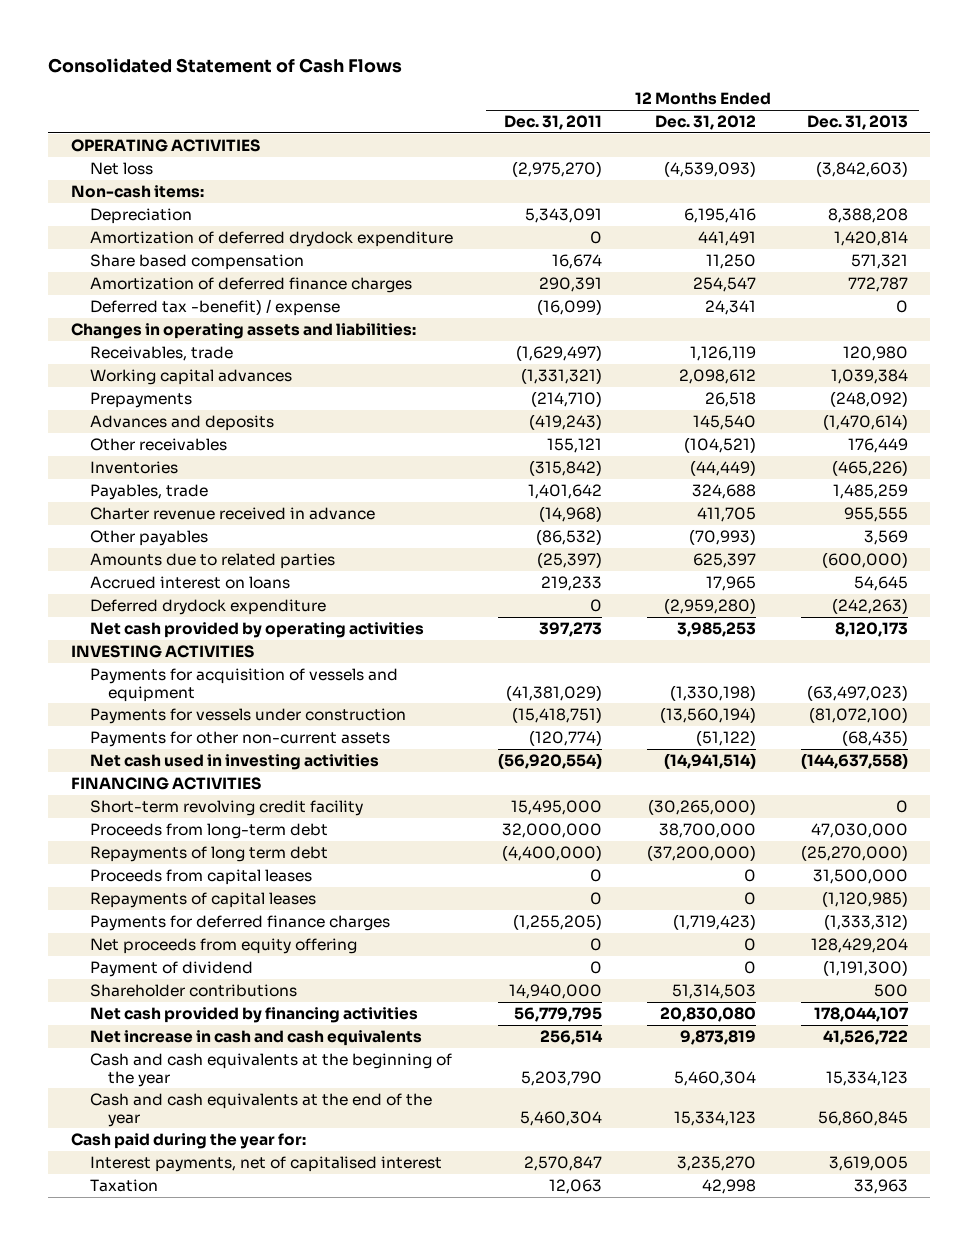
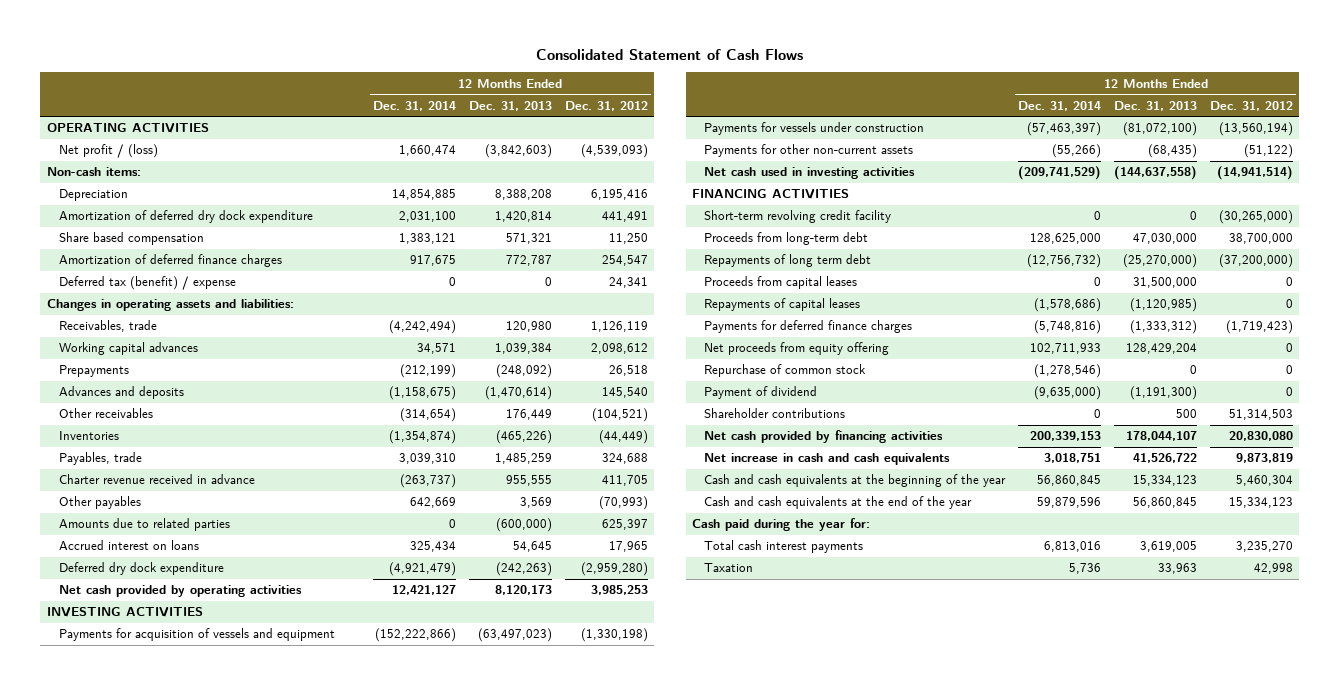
[503,115,602,131] Dec. 31, 2011 -> none
none -> [372,100,456,111] Dec. 31, 2014
[89,161,153,175] Net loss -> [59,144,159,159] Net profit / (loss)
[89,230,453,247] Amortization of deferred drydock expenditure -> [59,210,314,224] Amortization of deferred dry dock expenditure
[89,298,340,316] Deferred tax -benefit) / expense -> [59,276,237,291] Deferred tax (benefit) / expense
[89,598,326,615] Deferred drydock expenditure -> [59,562,225,576] Deferred dry dock expenditure
none -> [704,364,867,378] Repurchase of common stock
[89,1155,442,1172] Interest payments, net of capitalised interest -> [704,540,864,554] Total cash interest payments

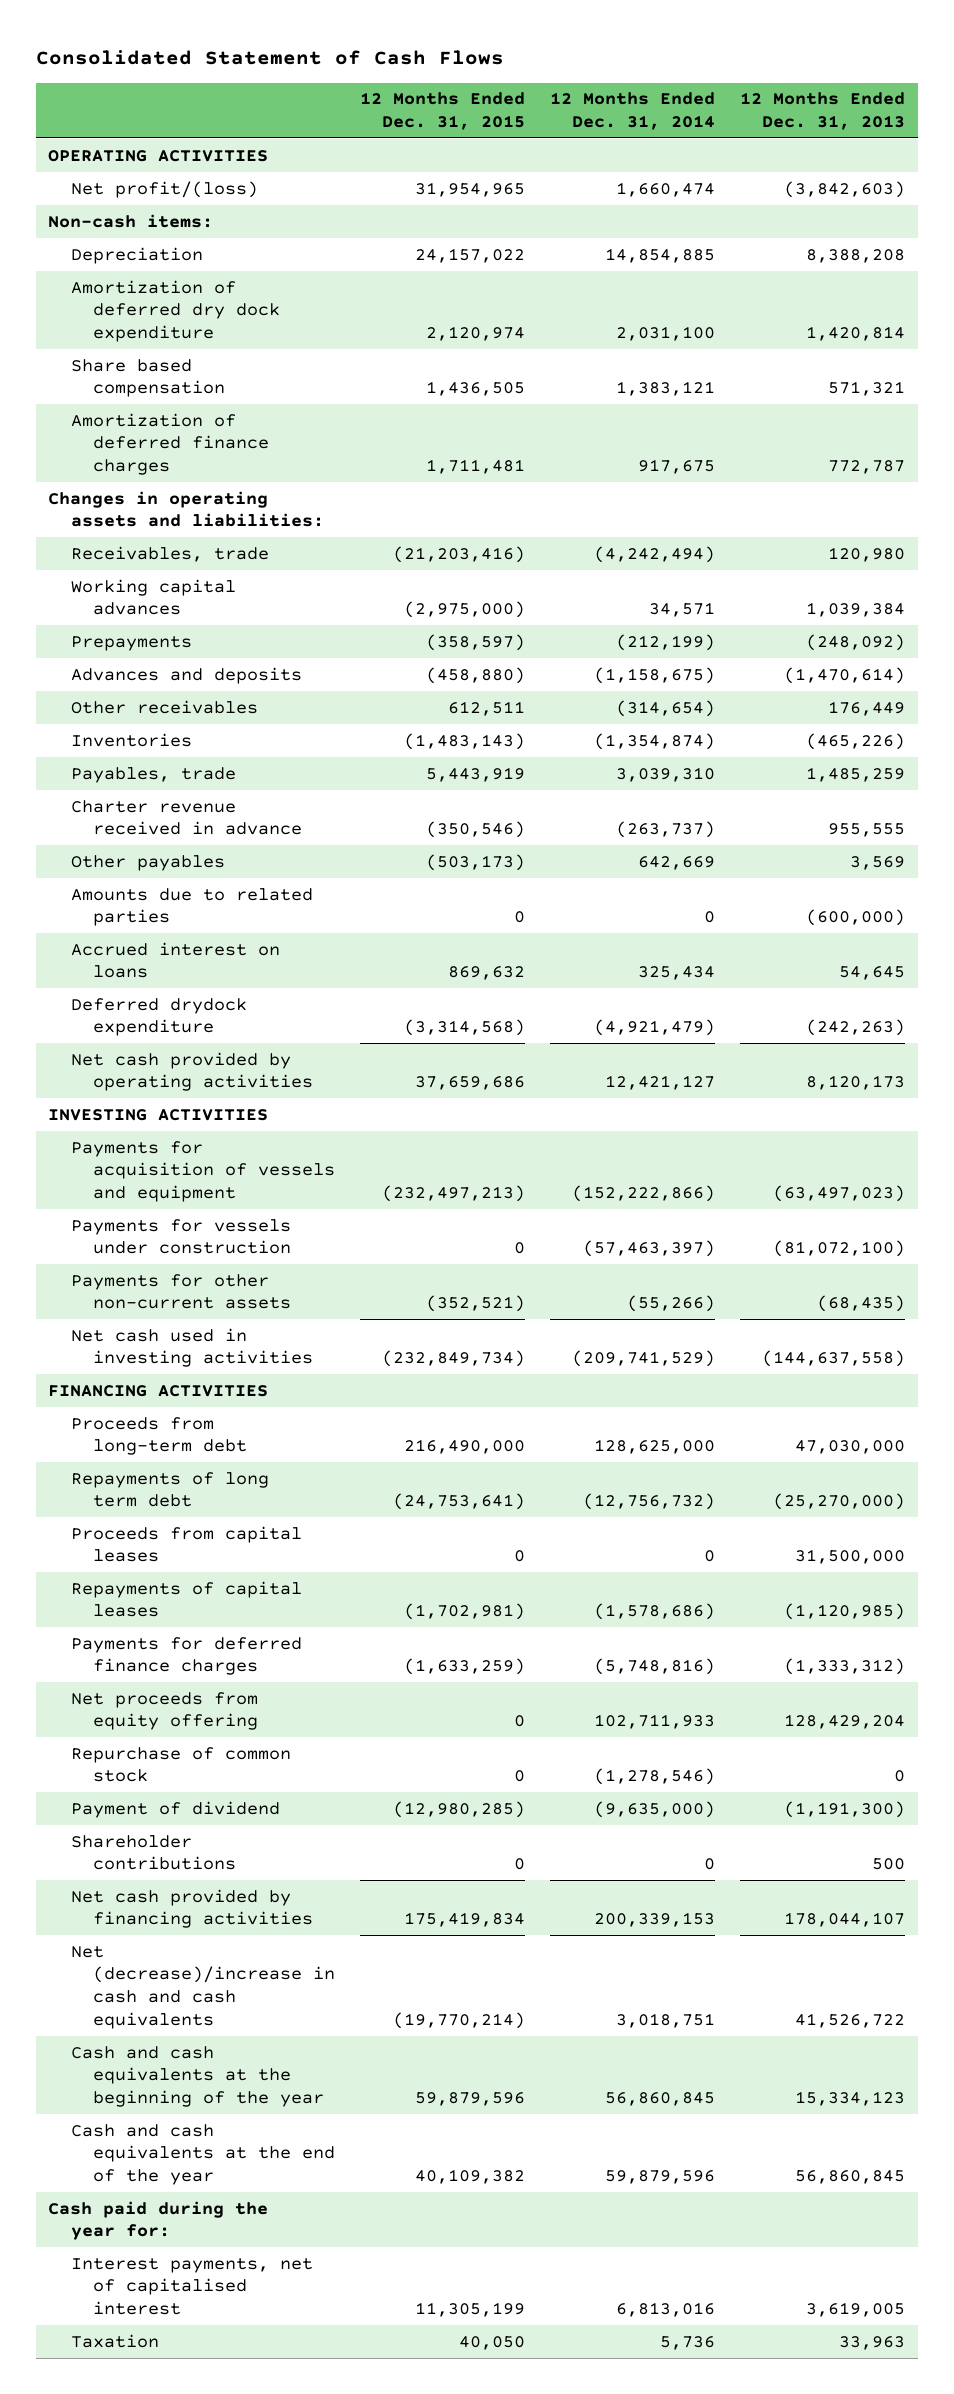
[564,100,648,111] Dec. 31, 2012 -> none
none -> [360,92,526,130] 12 Months Ended Dec. 31, 2015
[59,144,159,159] Net profit / (loss) -> [70,180,258,198] Net profit/(loss)
[59,276,237,291] Deferred tax (benefit) / expense -> none
[59,562,225,576] Deferred dry dock expenditure -> [70,997,247,1037] Deferred drydock expenditure
[704,210,892,224] Short-term revolving credit facility -> none
[704,453,951,466] Net increase in cash and cash equivalents -> [70,1945,336,2029] Net (decrease)/increase in cash and cash equivalents
[704,540,864,554] Total cash interest payments -> [70,2257,313,2316] Interest payments, net of capitalised interest

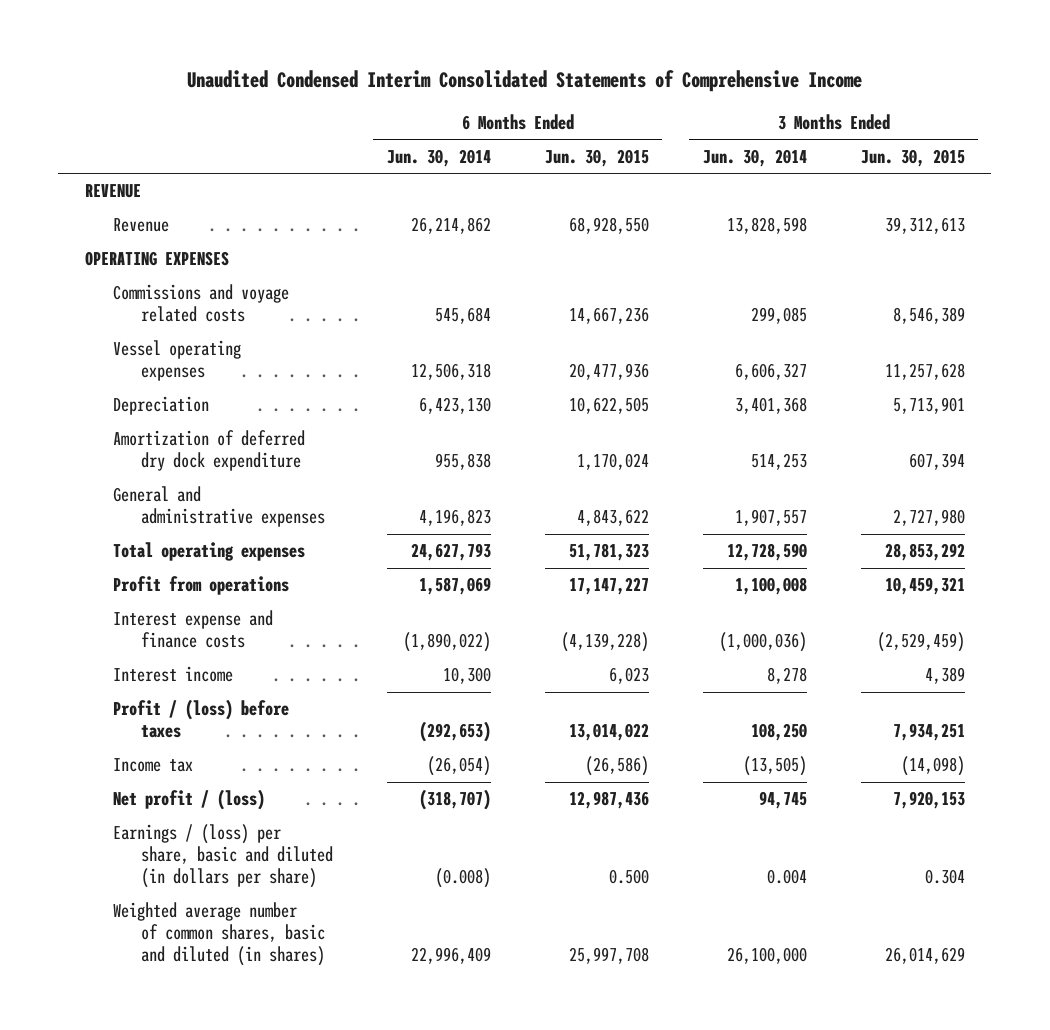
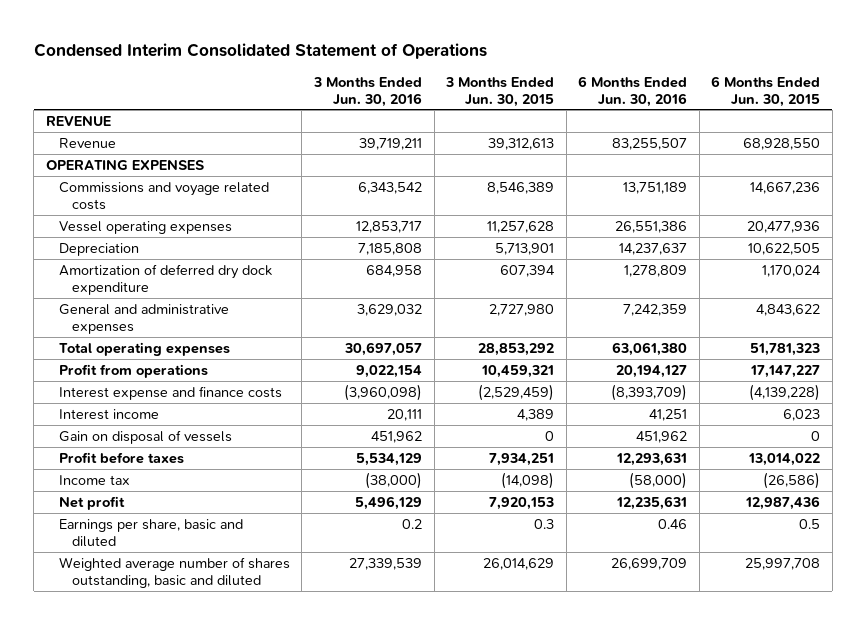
[186,69,862,92] Unaudited Condensed Interim Consolidated Statements of Comprehensive Income -> [33,43,487,60] Condensed Interim Consolidated Statement of Operations
[386,148,491,167] Jun. 30, 2014 -> none
[702,148,807,167] Jun. 30, 2014 -> none
none -> [312,76,422,107] 3 Months Ended Jun. 30, 2016
none -> [578,75,688,107] 6 Months Ended Jun. 30, 2016
none -> [58,429,232,444] Gain on disposal of vessels
[112,699,289,739] Profit / (loss) before taxes -> [58,451,184,464] Profit before taxes
[112,789,265,811] Net profit / (loss) -> [58,495,125,510] Net profit
[112,824,333,889] Earnings / (loss) per share, basic and diluted (in dollars per share) -> [58,518,243,547] Earnings per share, basic and diluted
[608,869,649,885] 0.500 -> [799,518,821,529] 0.5
[924,869,965,885] 0.304 -> [534,518,555,529] 0.3
[112,902,325,967] Weighted average number of common shares, basic and diluted (in shares) -> [58,556,290,588] Weighted average number of shares outstanding, basic and diluted

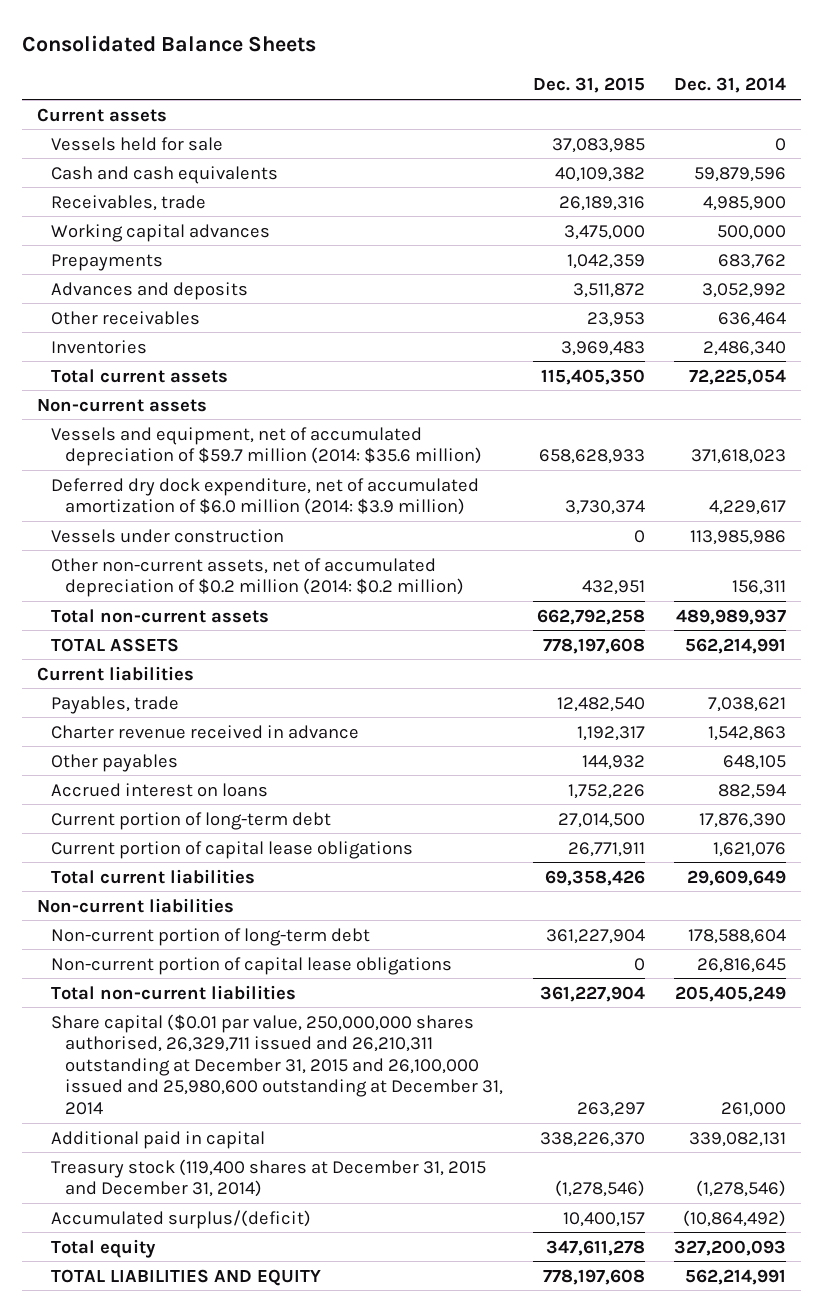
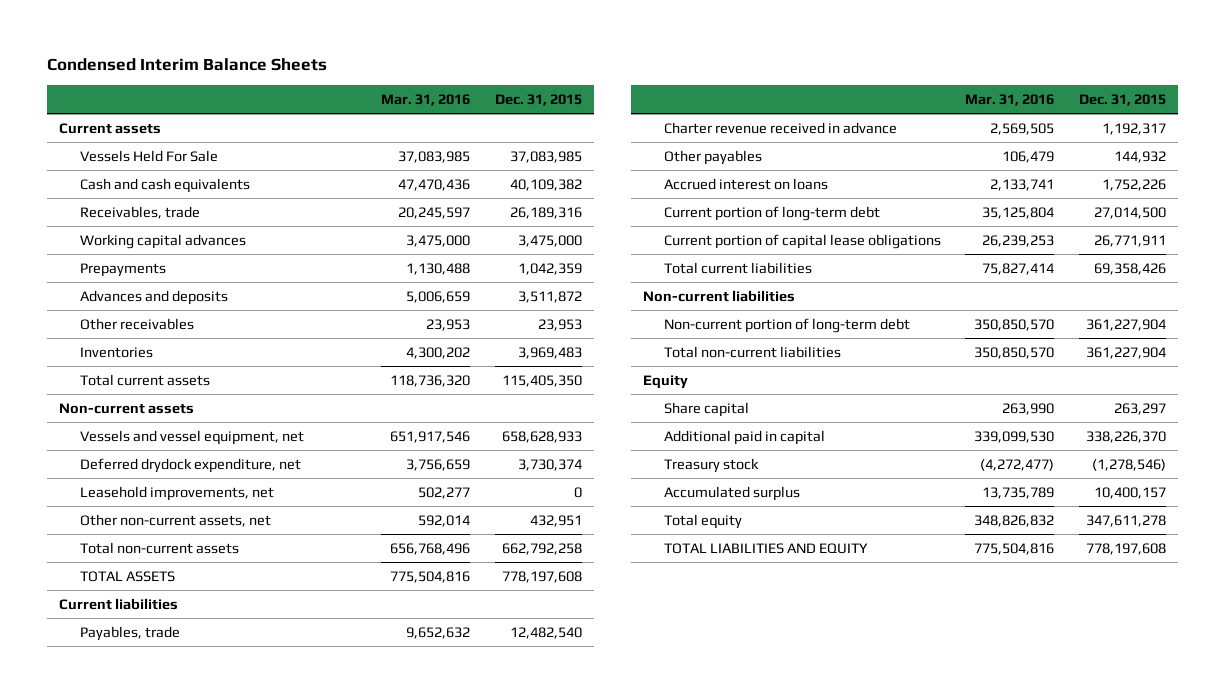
[22,35,317,53] Consolidated Balance Sheets -> [47,57,328,71] Condensed Interim Balance Sheets
[674,77,787,94] Dec. 31, 2014 -> none
none -> [381,93,471,106] Mar. 31, 2016
[50,136,223,151] Vessels held for sale -> [79,149,218,162] Vessels Held For Sale
[50,528,284,543] Vessels under construction -> none
[50,426,482,467] Vessels and equipment, net of accumulated depreciation of $59.7 million (2014: $35.6 million) -> [79,429,304,445] Vessels and vessel equipment, net
[50,477,479,516] Deferred dry dock expenditure, net of accumulated amortization of $6.0 million (2014: $3.9 million) -> [79,457,301,473] Deferred drydock expenditure, net
none -> [79,485,274,501] Leasehold improvements, net
[50,557,464,598] Other non-current assets, net of accumulated depreciation of $0.2 million (2014: $0.2 million) -> [79,513,271,527] Other non-current assets, net
[50,956,452,975] Non-current portion of capital lease obligations -> none
none -> [643,374,689,389] Equity
[50,1013,503,1115] Share capital ($0.01 par value, 250,000,000 shares authorised, 26,329,711 issued and 26,210,311 outstanding at December 31, 2015 and 26,100,000 issued and 25,980,600 outstanding at December 31, 2014 -> [663,401,749,417] Share capital
[50,1158,486,1198] Treasury stock (119,400 shares at December 31, 2015 and December 31, 2014) -> [663,457,759,473] Treasury stock
[50,1209,311,1229] Accumulated surplus/(deficit) -> [663,485,800,501] Accumulated surplus

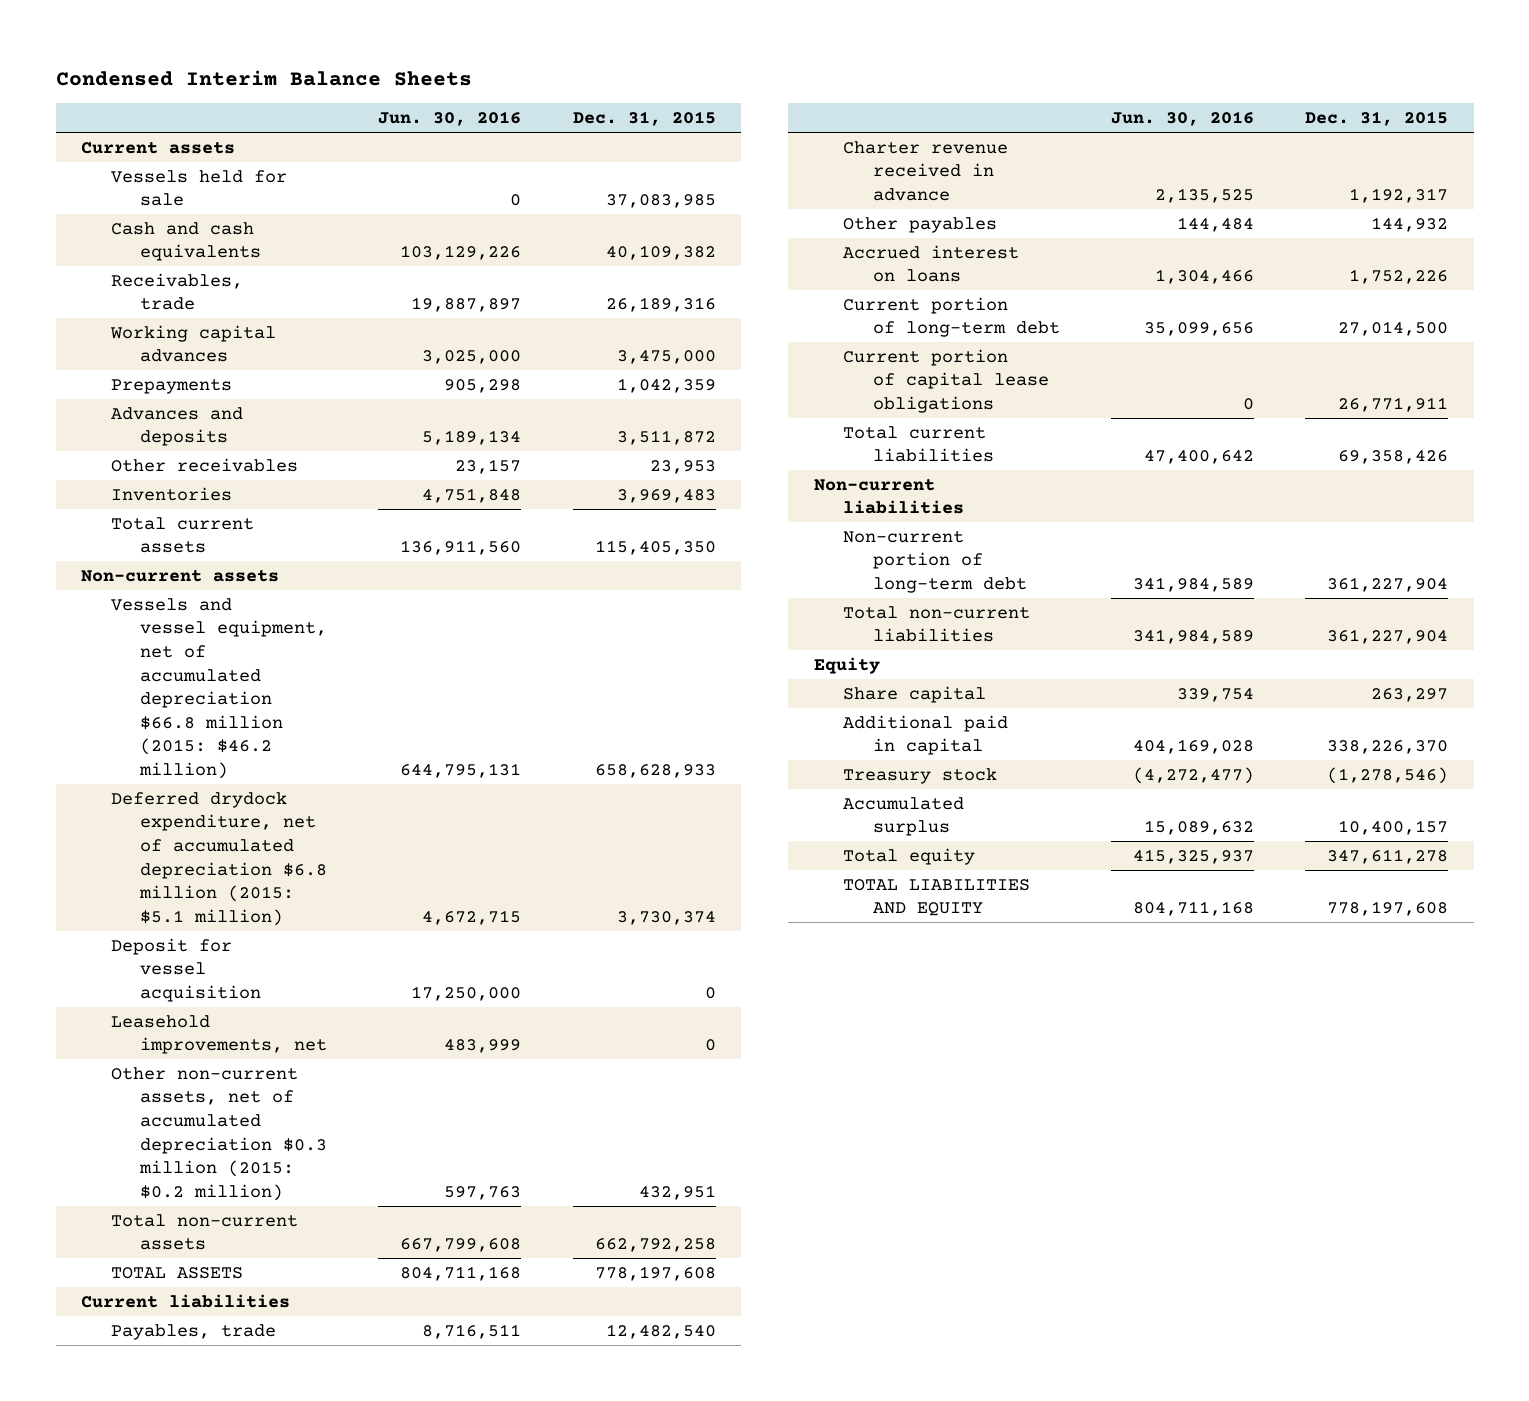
[381,93,471,106] Mar. 31, 2016 -> none
none -> [378,111,522,127] Jun. 30, 2016
[79,149,218,162] Vessels Held For Sale -> [110,169,287,207] Vessels held for sale
[79,429,304,445] Vessels and vessel equipment, net -> [110,597,328,779] Vessels and vessel equipment, net of accumulated depreciation $66.8 million (2015: $46.2 million)
[79,457,301,473] Deferred drydock expenditure, net -> [110,791,328,926] Deferred drydock expenditure, net of accumulated depreciation $6.8 million (2015: $5.1 million)
none -> [110,937,262,1002] Deposit for vessel acquisition
[79,513,271,527] Other non-current assets, net -> [110,1066,328,1201] Other non-current assets, net of accumulated depreciation $0.3 million (2015: $0.2 million)

